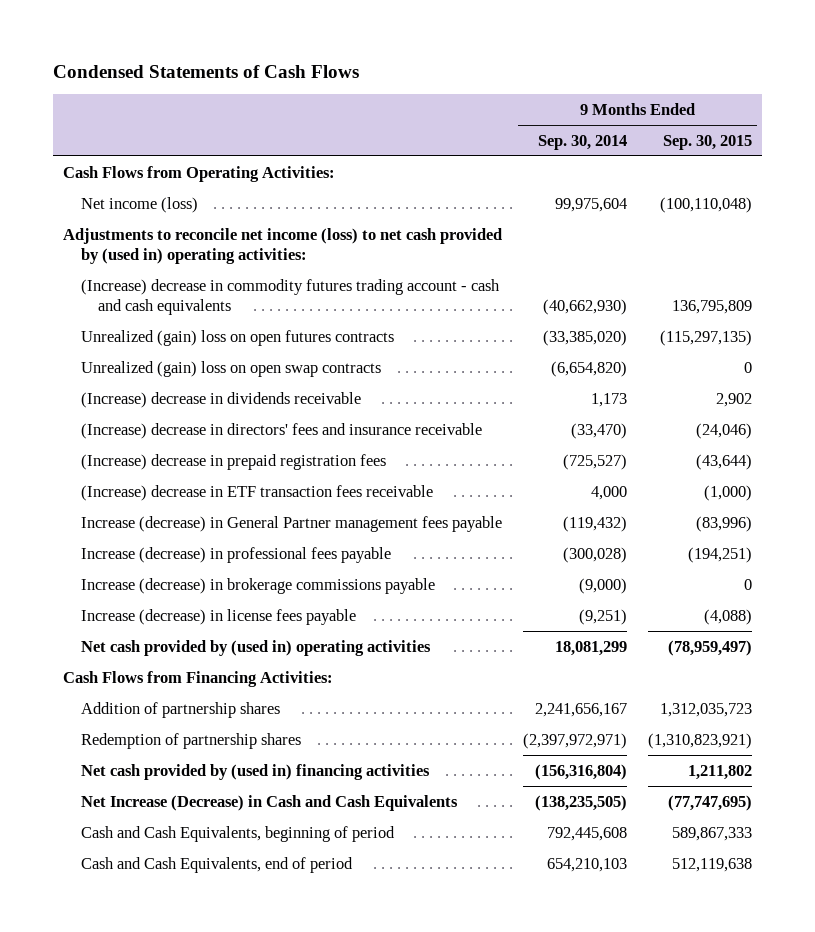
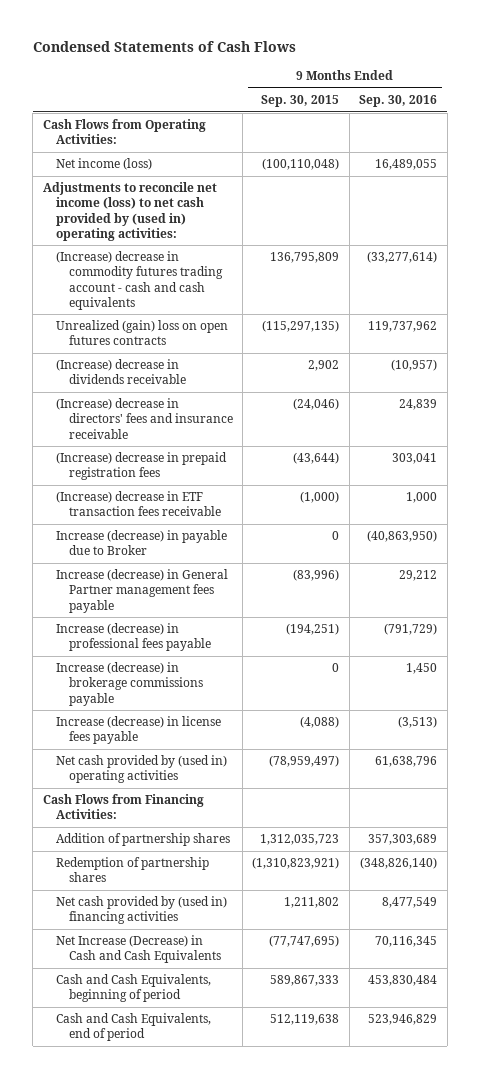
[538,134,628,150] Sep. 30, 2014 -> none
none -> [359,95,438,108] Sep. 30, 2016
[80,360,381,377] Unrealized (gain) loss on open swap contracts -> none
none -> [55,530,227,556] Increase (decrease) in payable due to Broker

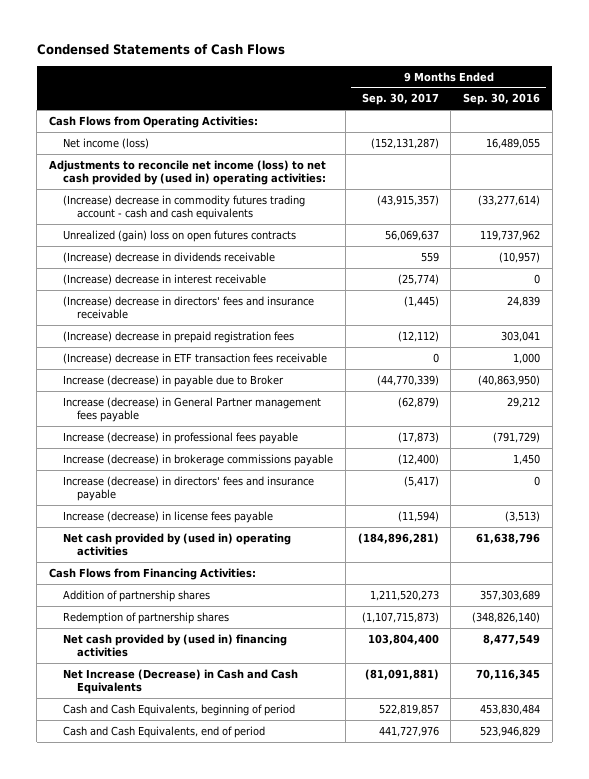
[261,95,340,108] Sep. 30, 2015 -> none
none -> [361,93,439,106] Sep. 30, 2017
none -> [62,274,266,286] (Increase) decrease in interest receivable
none -> [62,476,314,502] Increase (decrease) in directors' fees and insurance payable

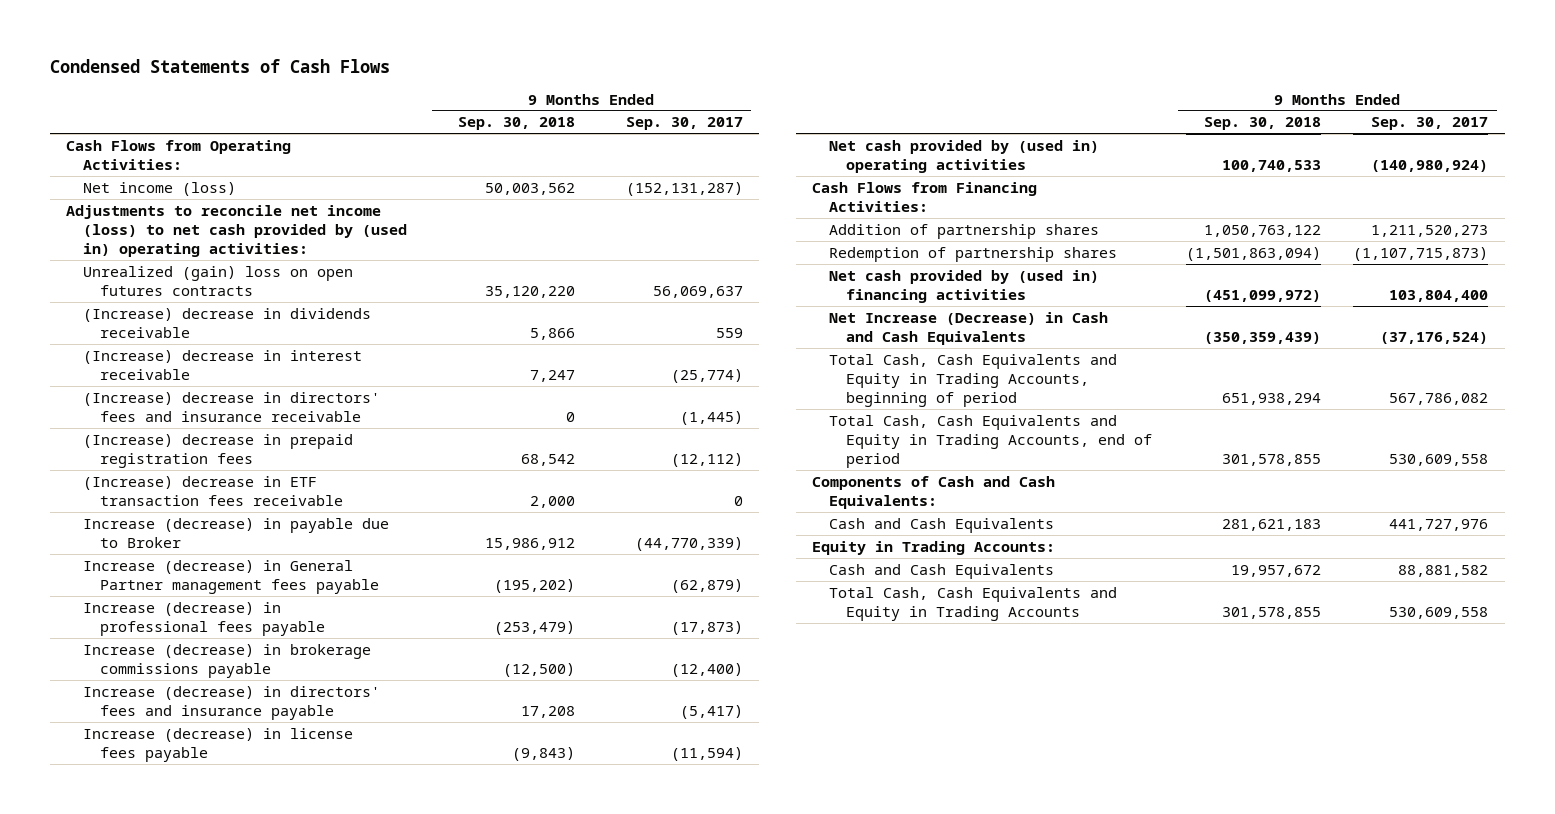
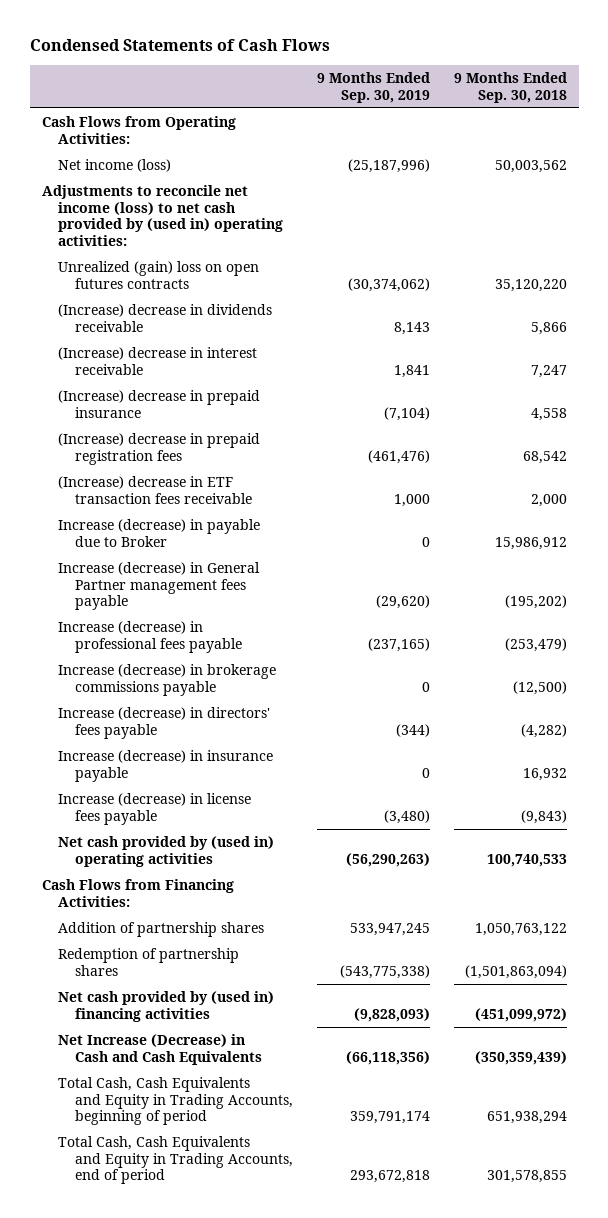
[625,117,743,131] Sep. 30, 2017 -> none
none -> [316,72,430,103] 9 Months Ended Sep. 30, 2019
[83,391,381,422] (Increase) decrease in directors' fees and insurance receivable -> none
none -> [58,390,261,418] (Increase) decrease in prepaid insurance
[83,685,381,720] Increase (decrease) in directors' fees and insurance payable -> [58,707,271,739] Increase (decrease) in directors' fees payable
[520,705,575,718] 17,208 -> [520,723,567,738] (4,282)
none -> [58,750,274,782] Increase (decrease) in insurance payable
[812,475,1056,509] Components of Cash and Cash Equivalents: -> none
[829,517,1055,533] Cash and Cash Equivalents -> none
[812,540,1056,555] Equity in Trading Accounts: -> none
[829,563,1055,579] Cash and Cash Equivalents -> none
[829,586,1118,621] Total Cash, Cash Equivalents and Equity in Trading Accounts -> none

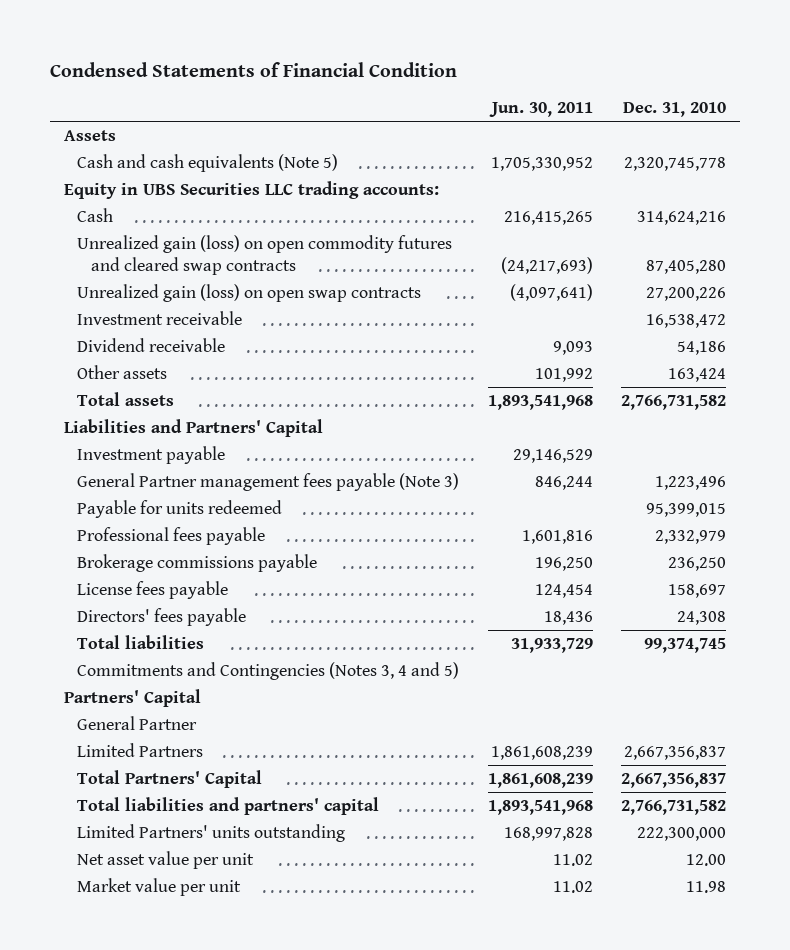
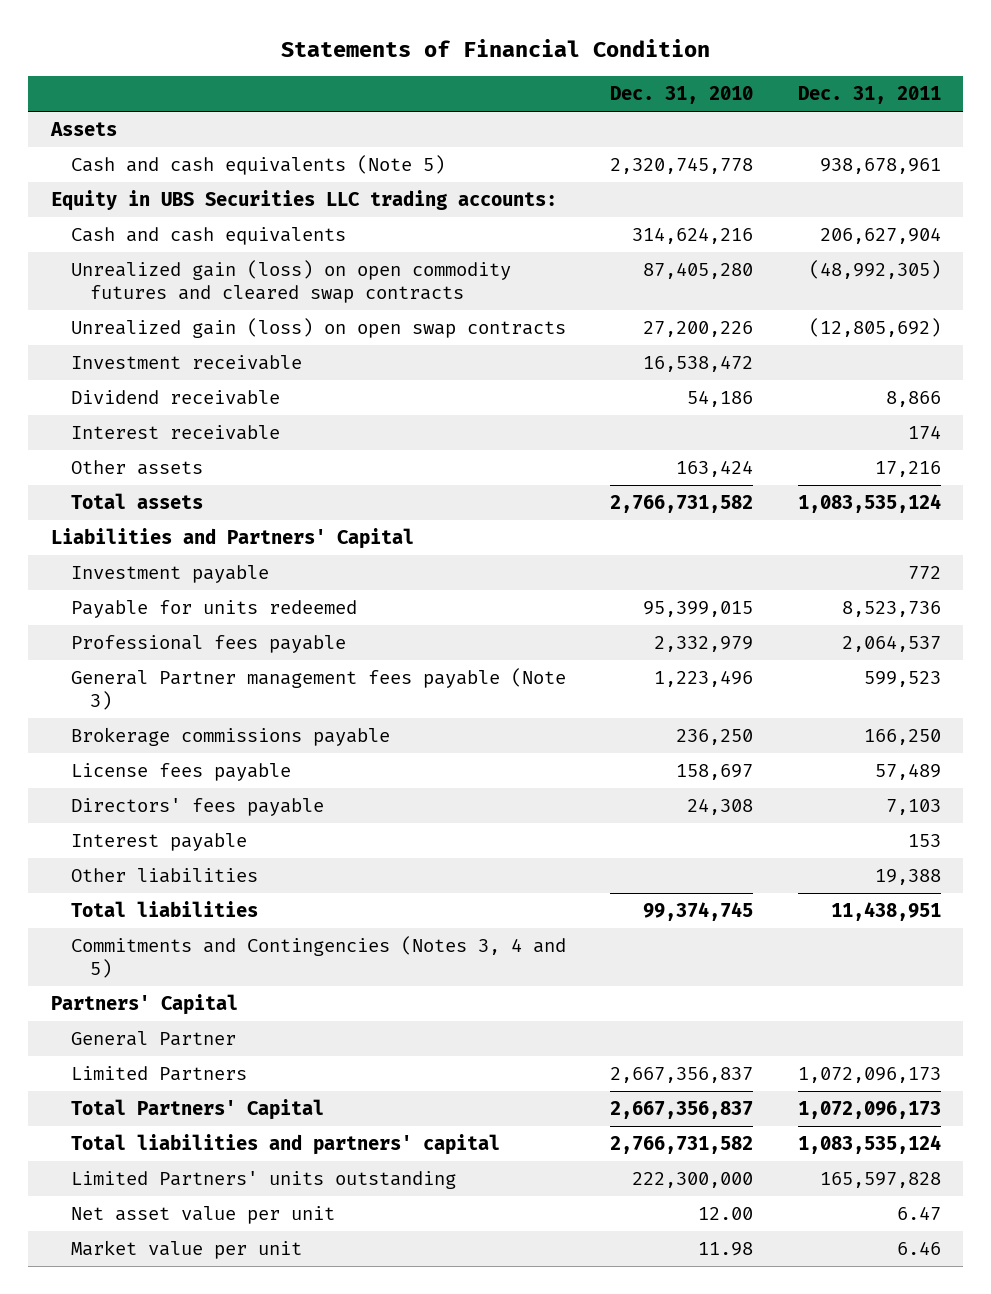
[49,61,457,77] Condensed Statements of Financial Condition -> [280,39,710,58] Statements of Financial Condition
[488,102,593,118] Jun. 30, 2011 -> none
none -> [797,86,941,105] Dec. 31, 2011
[77,207,114,222] Cash -> [70,227,346,246] Cash and cash equivalents
none -> [70,425,280,441] Interest receivable
[77,472,460,491] General Partner management fees payable (Note 3) -> [70,668,566,710] General Partner management fees payable (Note 3)
none -> [70,833,247,852] Interest payable
none -> [70,868,258,884] Other liabilities

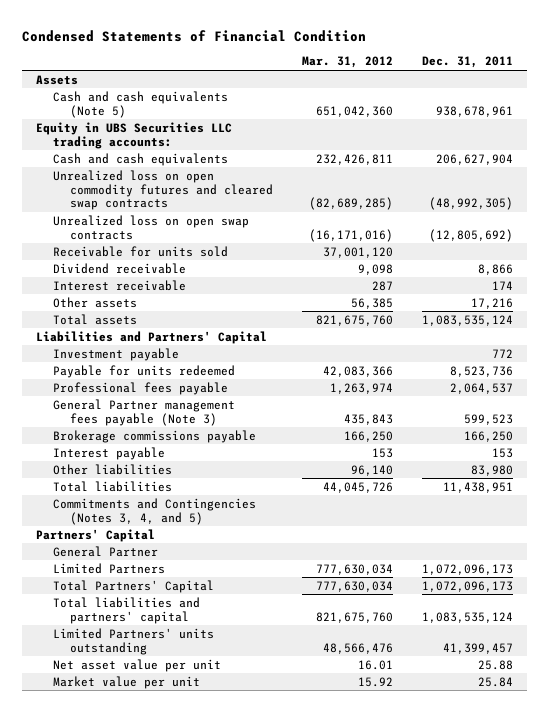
[280,39,710,58] Statements of Financial Condition -> [22,29,367,42] Condensed Statements of Financial Condition
[610,86,754,105] Dec. 31, 2010 -> none
none -> [302,56,394,69] Mar. 31, 2012
[70,355,302,371] Investment receivable -> none
[70,260,511,303] Unrealized gain (loss) on open commodity futures and cleared swap contracts -> [53,169,274,211] Unrealized loss on open commodity futures and cleared swap contracts
[70,318,566,339] Unrealized gain (loss) on open swap contracts -> [53,214,250,240] Unrealized loss on open swap contracts
none -> [53,245,229,257] Receivable for units sold
[70,763,291,782] License fees payable -> none
[70,798,324,817] Directors' fees payable -> none
[874,869,941,886] 19,388 -> [470,464,513,476] 83,980
[70,936,566,978] Commitments and Contingencies (Notes 3, 4 and 5) -> [53,497,257,525] Commitments and Contingencies (Notes 3, 4, and 5)
[819,1172,941,1189] 165,597,828 -> [442,642,513,654] 41,399,457
[896,1206,941,1221] 6.47 -> [477,659,513,670] 25.88
[896,1241,941,1256] 6.46 -> [477,676,513,687] 25.84

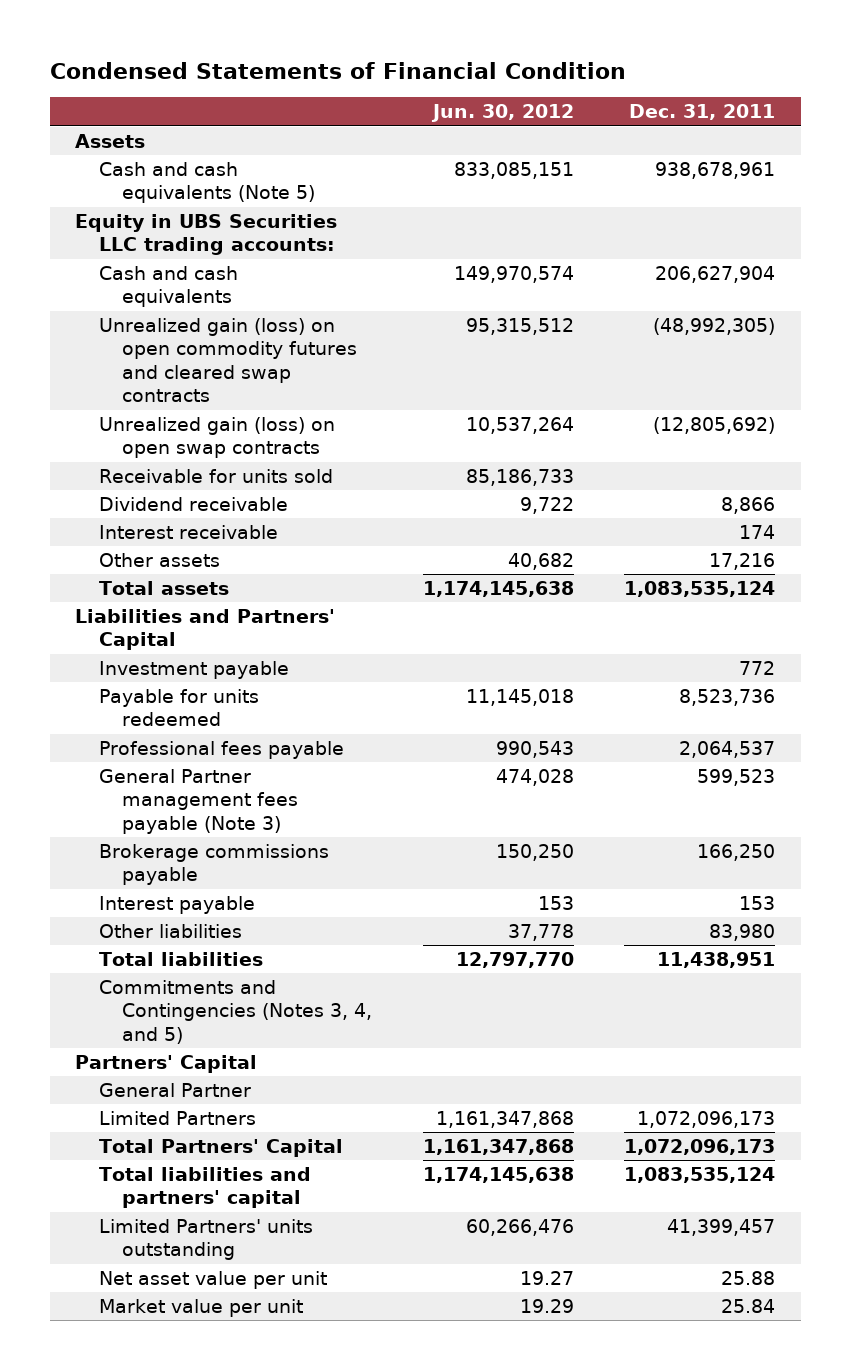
[302,56,394,69] Mar. 31, 2012 -> none
none -> [430,104,574,123] Jun. 30, 2012
[53,169,274,211] Unrealized loss on open commodity futures and cleared swap contracts -> [98,317,358,403] Unrealized gain (loss) on open commodity futures and cleared swap contracts
[53,214,250,240] Unrealized loss on open swap contracts -> [98,416,335,459] Unrealized gain (loss) on open swap contracts

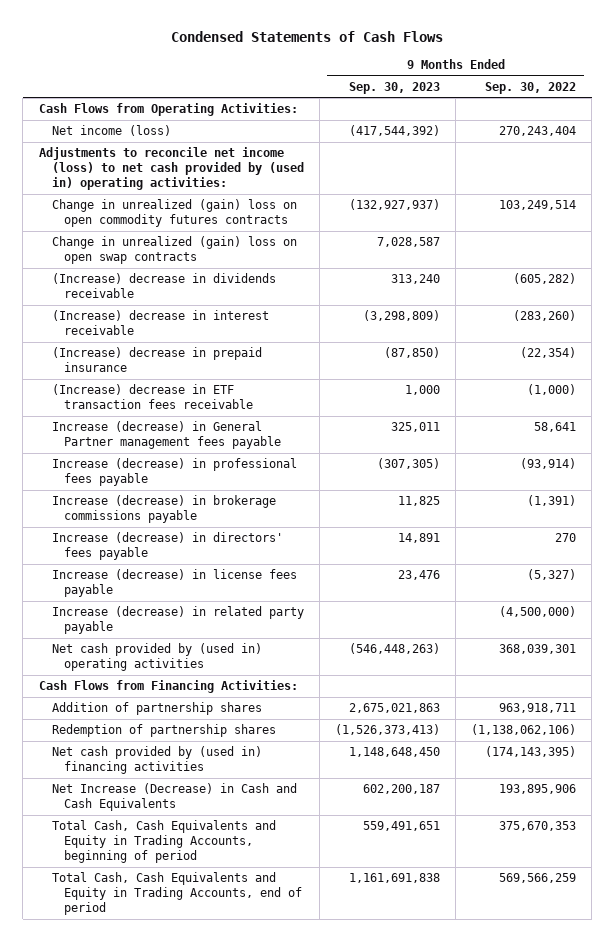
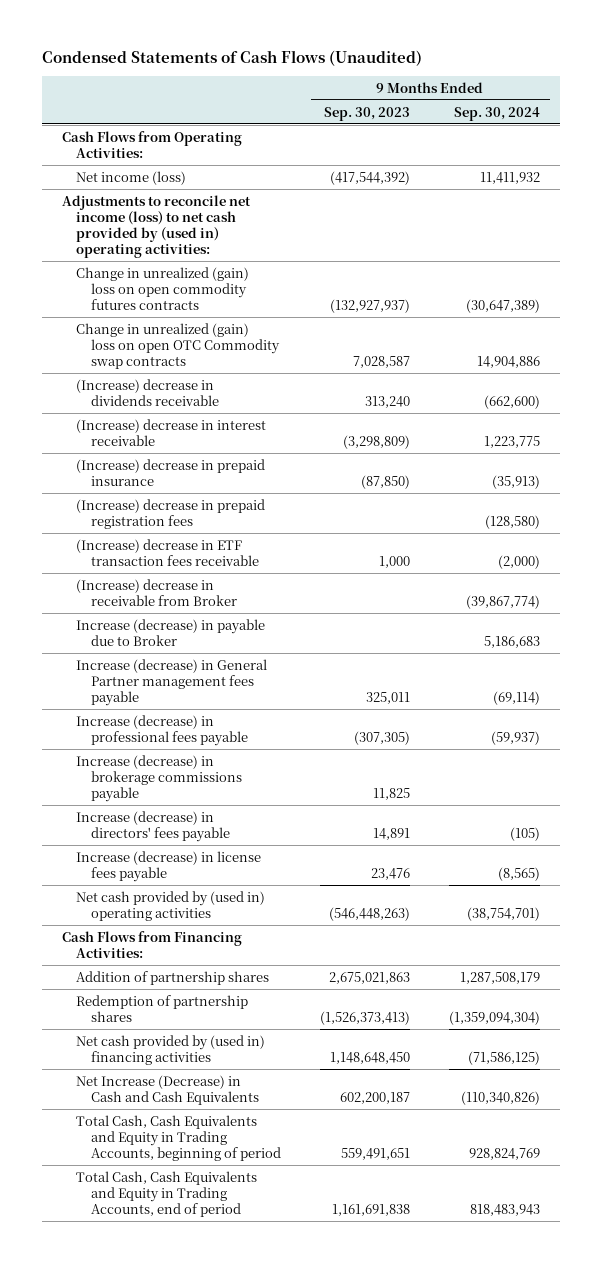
[171,30,444,42] Condensed Statements of Cash Flows -> [42,49,423,66] Condensed Statements of Cash Flows (Unaudited)
[485,81,577,94] Sep. 30, 2022 -> none
none -> [454,106,541,121] Sep. 30, 2024
[51,236,297,265] Change in unrealized (gain) loss on open swap contracts -> [76,322,281,369] Change in unrealized (gain) loss on open OTC Commodity swap contracts
none -> [76,498,266,529] (Increase) decrease in prepaid registration fees
none -> [76,578,238,606] (Increase) decrease in receivable from Broker
none -> [76,618,266,646] Increase (decrease) in payable due to Broker
[51,606,304,635] Increase (decrease) in related party payable -> none

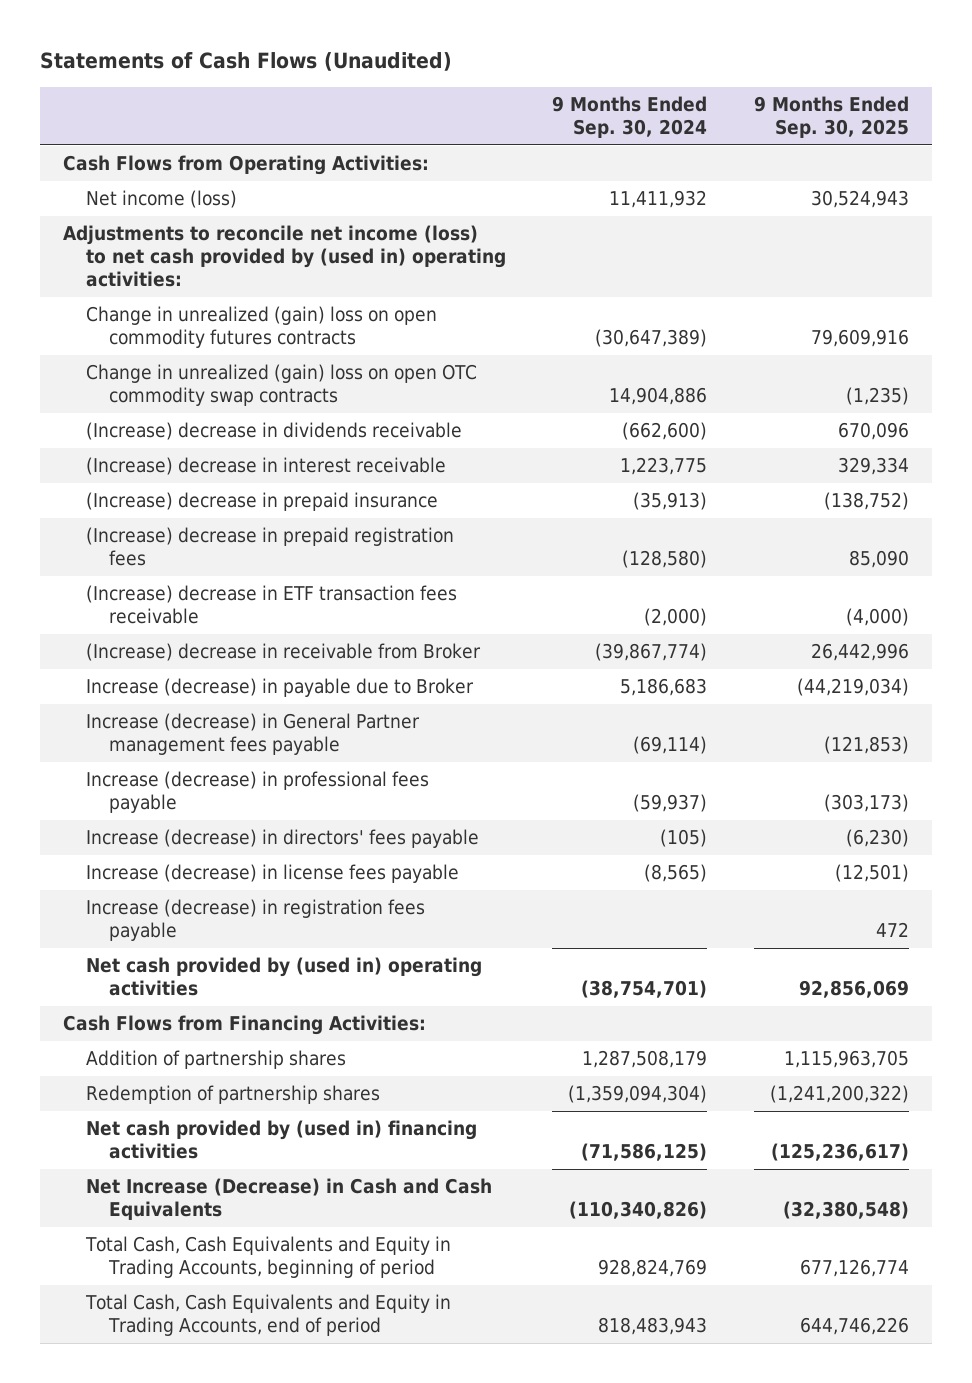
[42,49,423,66] Condensed Statements of Cash Flows (Unaudited) -> [40,52,453,72] Statements of Cash Flows (Unaudited)
[324,106,411,121] Sep. 30, 2023 -> none
none -> [753,95,909,139] 9 Months Ended Sep. 30, 2025
[76,322,281,369] Change in unrealized (gain) loss on open OTC Commodity swap contracts -> [86,364,478,407] Change in unrealized (gain) loss on open OTC commodity swap contracts
[76,754,243,802] Increase (decrease) in brokerage commissions payable -> none
none -> [86,899,426,942] Increase (decrease) in registration fees payable

